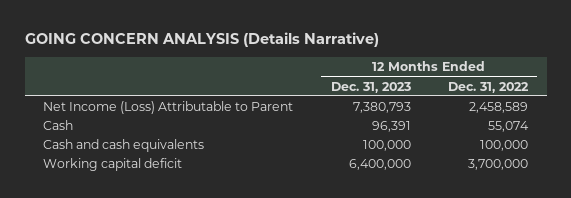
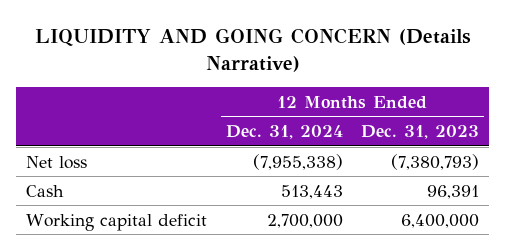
[24,32,379,48] GOING CONCERN ANALYSIS (Details Narrative) -> [34,28,471,73] LIQUIDITY AND GOING CONCERN (Details Narrative)
[448,81,530,93] Dec. 31, 2022 -> none
none -> [225,125,343,140] Dec. 31, 2024
[43,101,294,115] Net Income (Loss) Attributable to Parent -> [25,155,87,169] Net loss
[352,102,411,114] 7,380,793 -> [391,153,480,170] (7,380,793)
[43,139,205,153] Cash and cash equivalents -> none

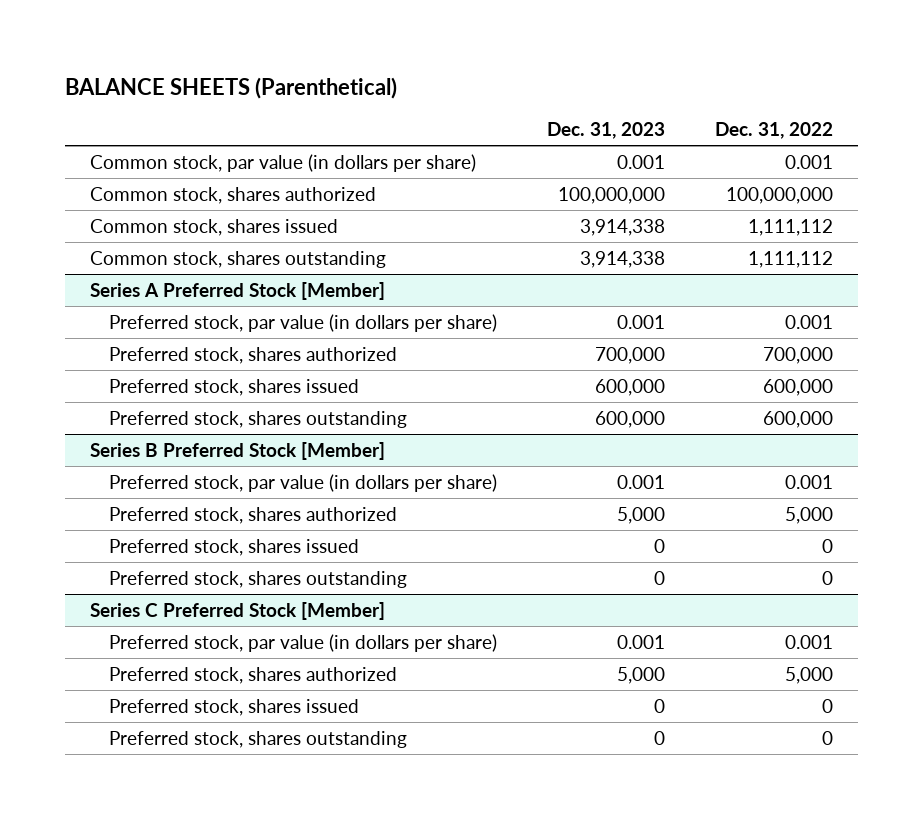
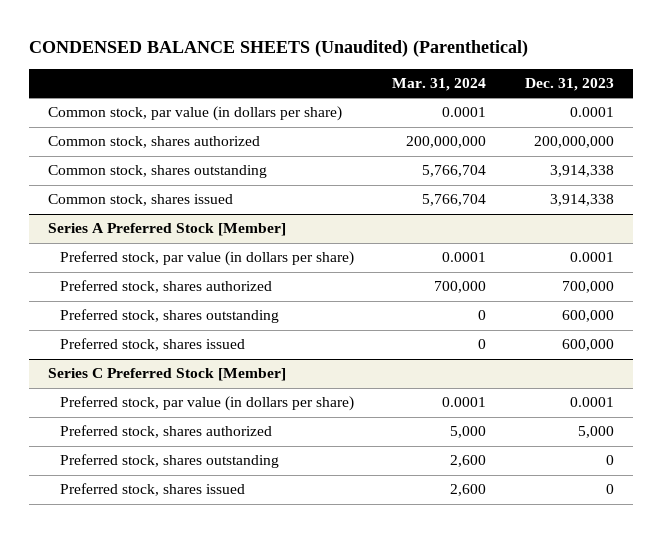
[65,76,398,99] BALANCE SHEETS (Parenthetical) -> [28,39,528,57] CONDENSED BALANCE SHEETS (Unaudited) (Parenthetical)
[714,122,833,140] Dec. 31, 2022 -> none
none -> [392,77,487,91] Mar. 31, 2024
[616,154,665,169] 0.001 -> [569,107,614,118] 0.0001
[557,186,665,204] 100,000,000 -> [533,136,614,149] 200,000,000
[90,218,339,236] Common stock, shares issued -> [47,194,233,207] Common stock, shares issued
[616,314,665,329] 0.001 -> [569,252,614,263] 0.0001
[90,441,386,460] Series B Preferred Stock [Member] -> none
[108,473,497,492] Preferred stock, par value (in dollars per share) -> none
[108,506,397,524] Preferred stock, shares authorized -> none
[108,538,359,556] Preferred stock, shares issued -> none
[108,570,407,588] Preferred stock, shares outstanding -> none
[108,378,359,396] Preferred stock, shares issued -> [59,338,245,352] Preferred stock, shares issued
[616,634,665,649] 0.001 -> [569,397,614,408] 0.0001
[108,698,359,716] Preferred stock, shares issued -> [59,483,245,497] Preferred stock, shares issued

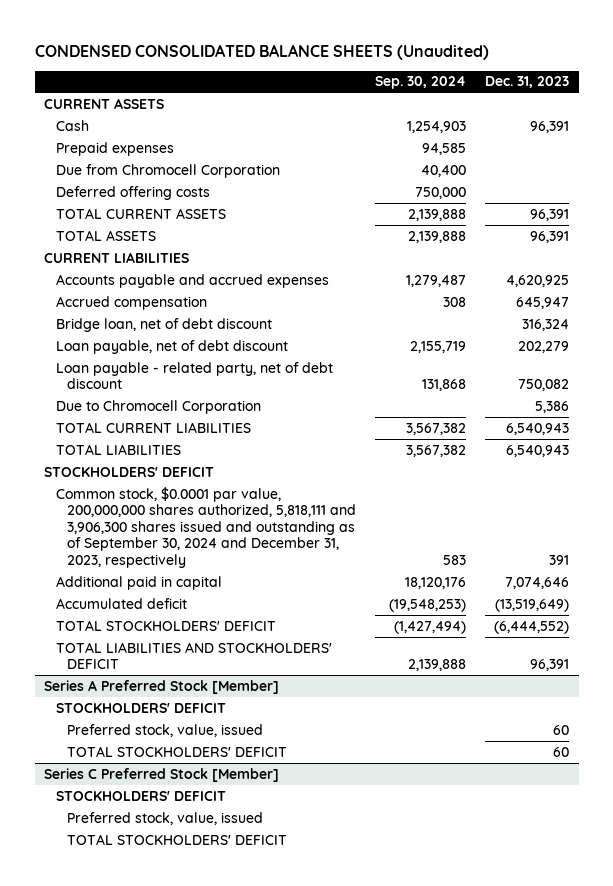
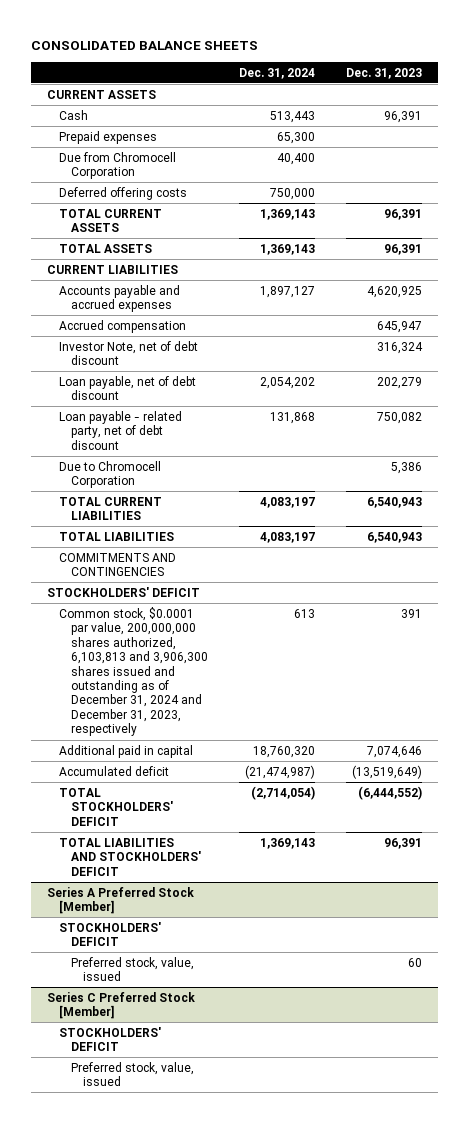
[34,43,489,60] CONDENSED CONSOLIDATED BALANCE SHEETS (Unaudited) -> [31,40,259,50] CONSOLIDATED BALANCE SHEETS
[375,76,467,90] Sep. 30, 2024 -> none
none -> [239,67,316,79] Dec. 31, 2024
[55,317,272,332] Bridge loan, net of debt discount -> [58,340,198,366] Investor Note, net of debt discount
none -> [58,552,176,577] COMMITMENTS AND CONTINGENCIES
[55,486,357,569] Common stock, $0.0001 par value, 200,000,000 shares authorized, 5,818,111 and 3,906,300 shares issued and outstanding as of September 30, 2024 and December 31, 2023, respectively -> [58,606,208,737] Common stock, $0.0001 par value, 200,000,000 shares authorized, 6,103,813 and 3,906,300 shares issued and outstanding as of December 31, 2024 and December 31, 2023, respectively
[67,745,288,757] TOTAL STOCKHOLDERS' DEFICIT -> none
[67,833,288,845] TOTAL STOCKHOLDERS' DEFICIT -> none

